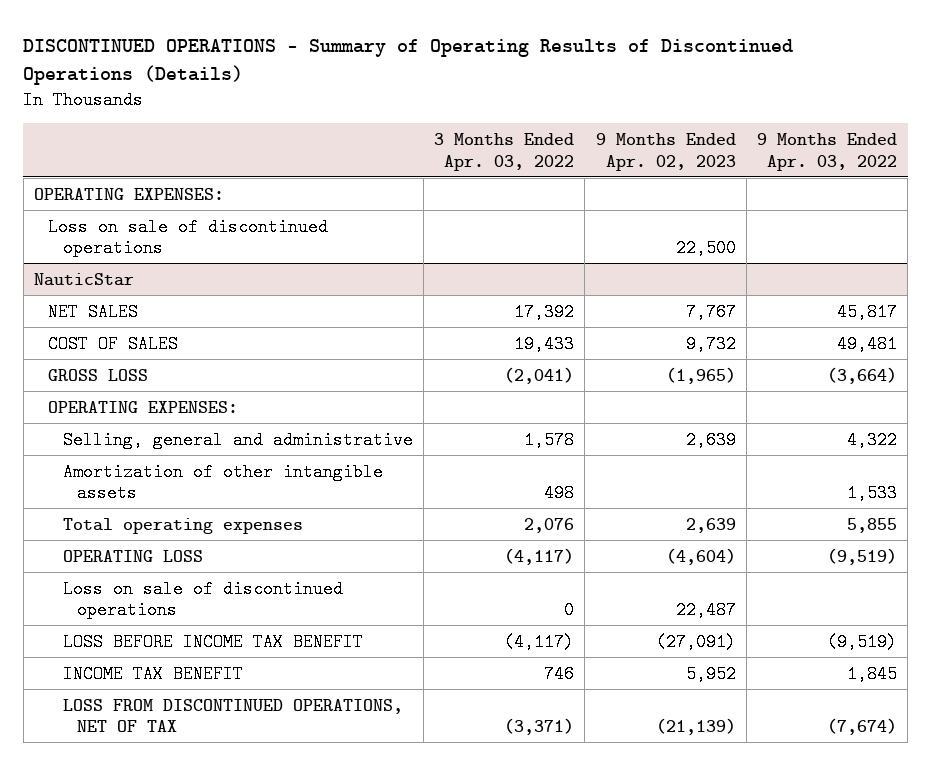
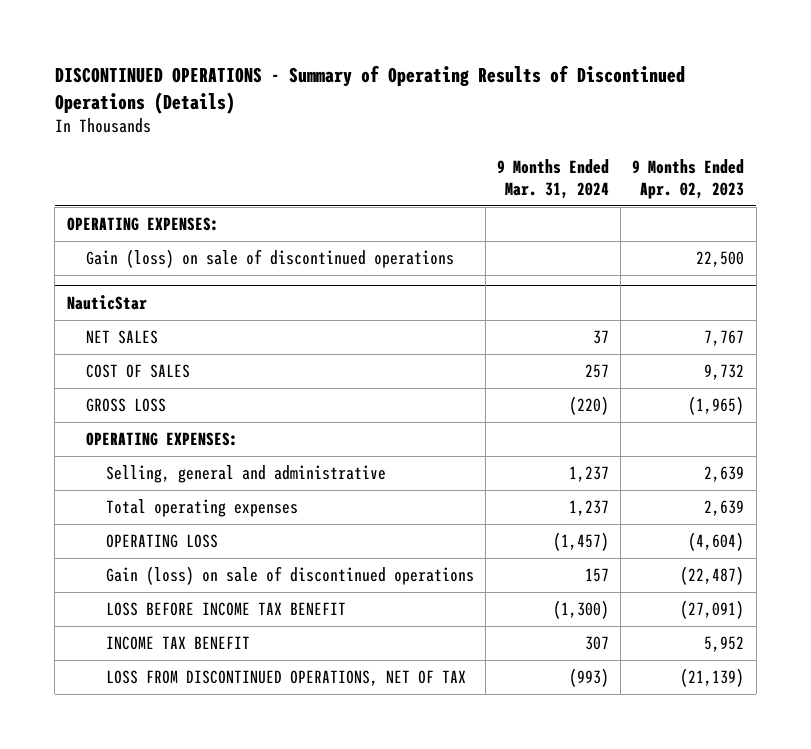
[434,133,575,171] 3 Months Ended Apr. 03, 2022 -> none
[757,133,898,171] 9 Months Ended Apr. 03, 2022 -> none
none -> [496,158,609,199] 9 Months Ended Mar. 31, 2024
[48,217,329,258] Loss on sale of discontinued operations -> [86,249,455,269] Gain (loss) on sale of discontinued operations
[62,462,383,503] Amortization of other intangible assets -> none
[62,579,343,620] Loss on sale of discontinued operations -> [105,566,474,586] Gain (loss) on sale of discontinued operations
[675,601,736,620] 22,487 -> [680,566,745,586] (22,487)

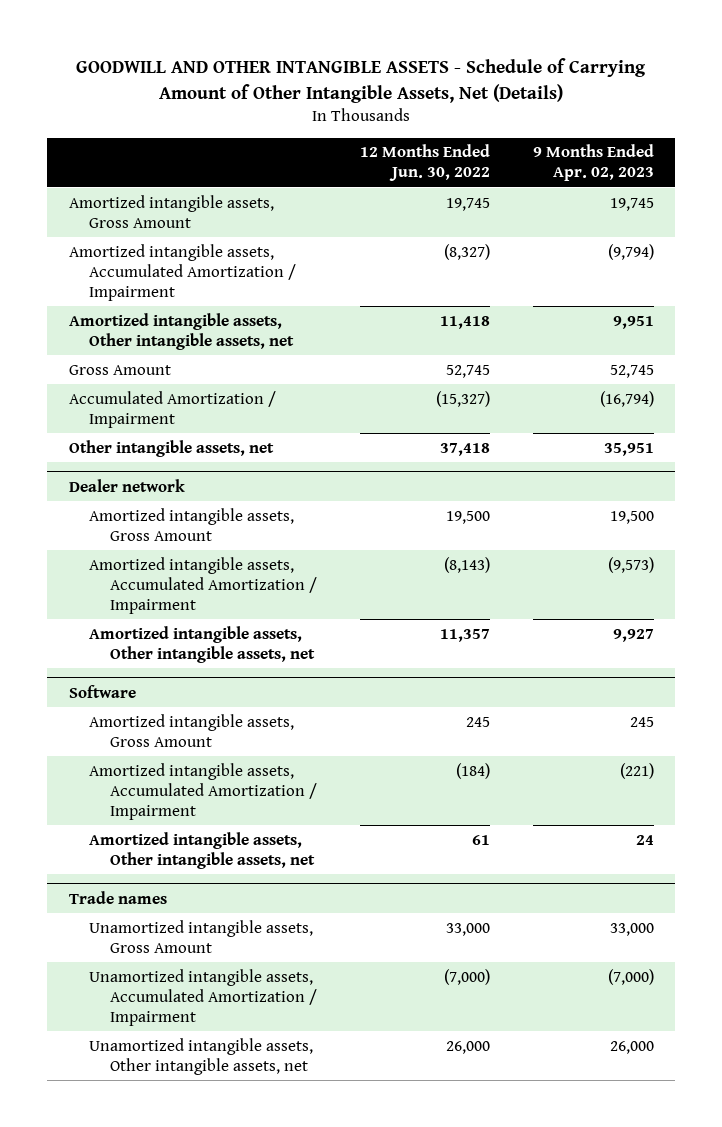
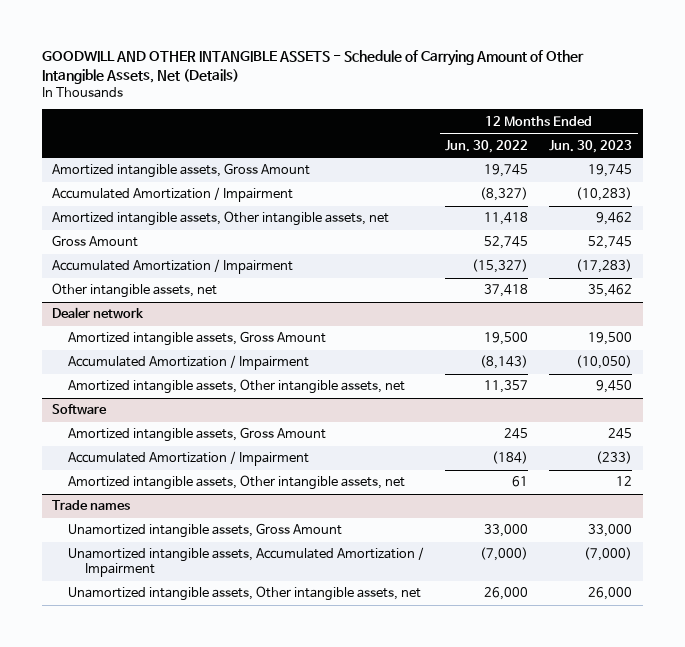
[532,144,654,182] 9 Months Ended Apr. 02, 2023 -> none
none -> [549,139,633,153] Jun. 30, 2023
[68,243,297,301] Amortized intangible assets, Accumulated Amortization / Impairment -> [52,187,294,203] Accumulated Amortization / Impairment
[89,556,318,614] Amortized intangible assets, Accumulated Amortization / Impairment -> [68,355,310,371] Accumulated Amortization / Impairment
[89,762,318,820] Amortized intangible assets, Accumulated Amortization / Impairment -> [68,451,310,467] Accumulated Amortization / Impairment

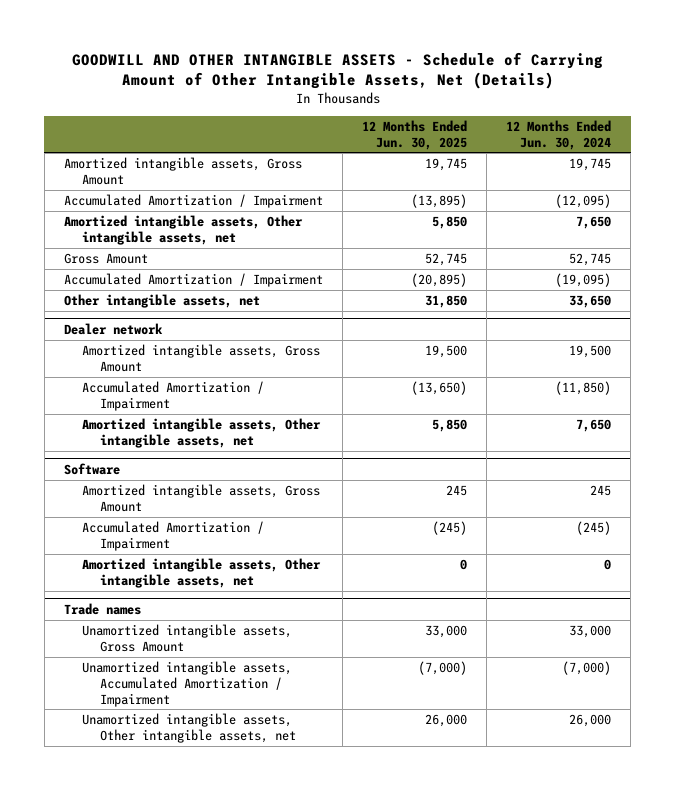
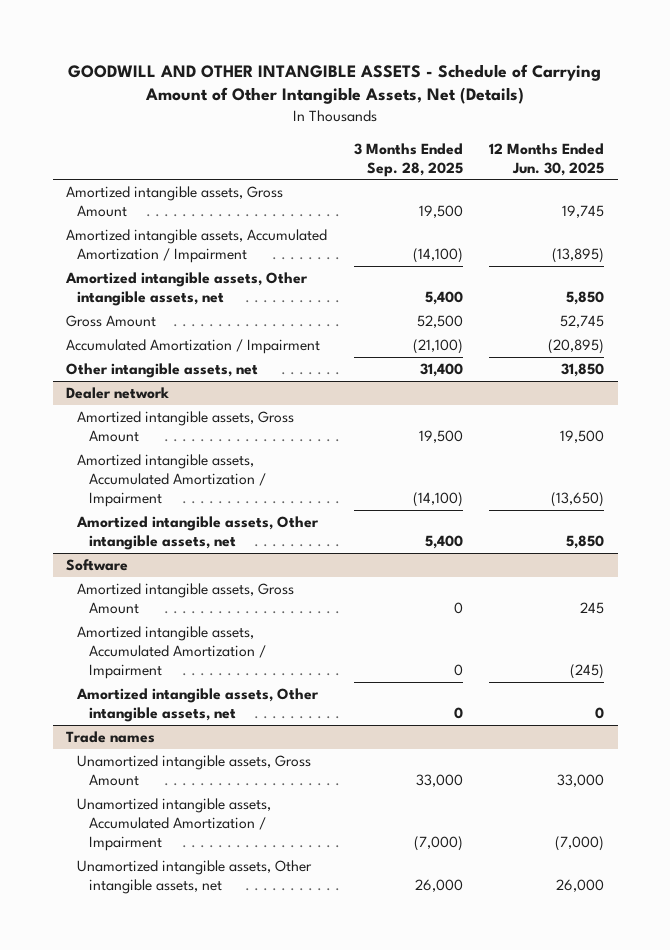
[506,119,612,150] 12 Months Ended Jun. 30, 2024 -> none
none -> [353,142,463,177] 3 Months Ended Sep. 28, 2025
[64,193,324,208] Accumulated Amortization / Impairment -> [65,228,327,263] Amortized intangible assets, Accumulated Amortization / Impairment
[81,380,264,411] Accumulated Amortization / Impairment -> [77,453,266,507] Amortized intangible assets, Accumulated Amortization / Impairment
[81,520,264,551] Accumulated Amortization / Impairment -> [77,625,266,679] Amortized intangible assets, Accumulated Amortization / Impairment

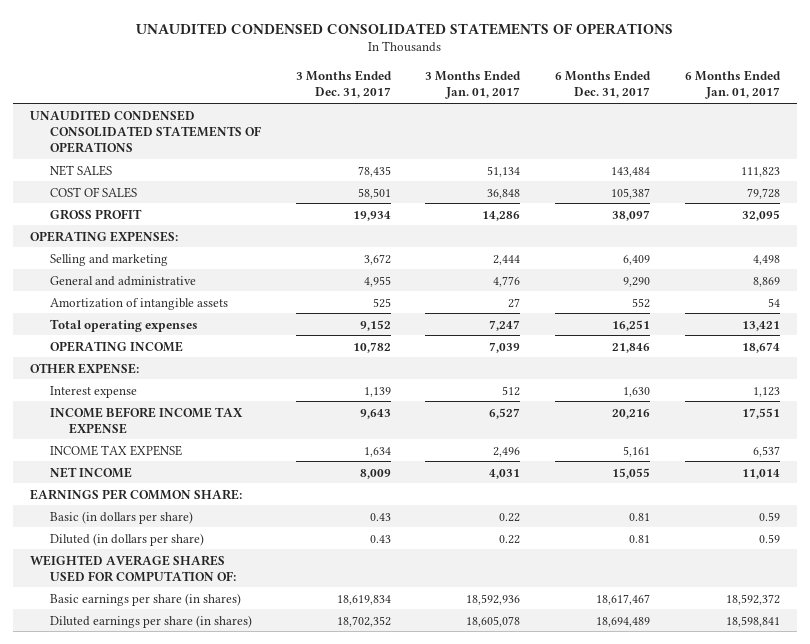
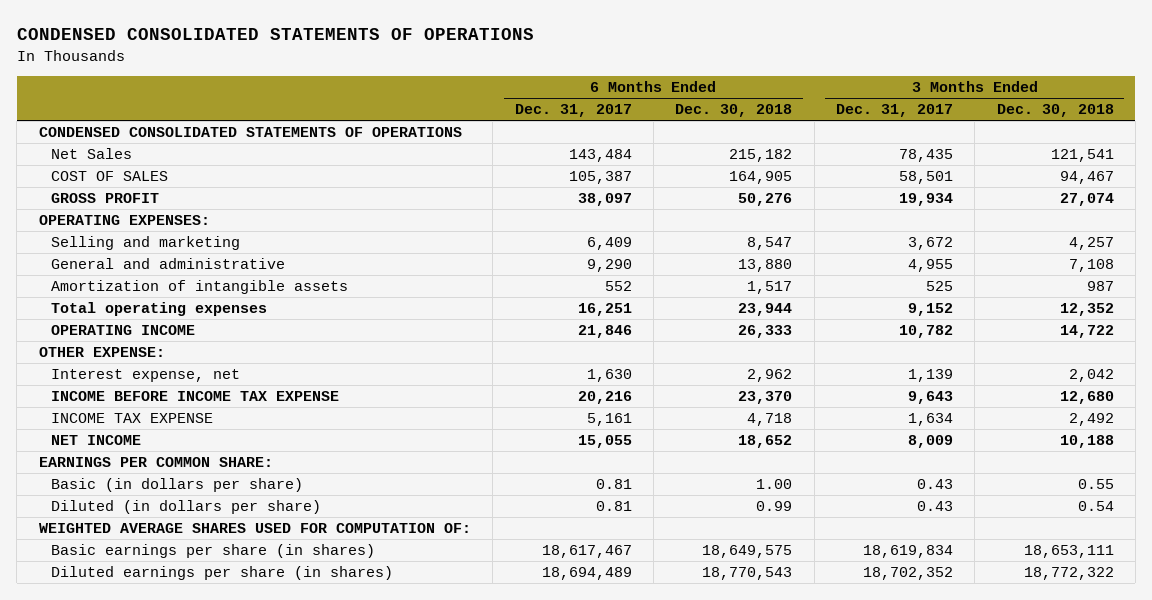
[136,22,674,35] UNAUDITED CONDENSED CONSOLIDATED STATEMENTS OF OPERATIONS -> [16,28,534,41] CONDENSED CONSOLIDATED STATEMENTS OF OPERATIONS
[425,70,522,100] 3 Months Ended Jan. 01, 2017 -> none
[684,70,781,100] 6 Months Ended Jan. 01, 2017 -> none
none -> [675,104,793,118] Dec. 30, 2018
none -> [996,104,1114,118] Dec. 30, 2018
[30,109,261,153] UNAUDITED CONDENSED CONSOLIDATED STATEMENTS OF OPERATIONS -> [38,127,462,138] CONDENSED CONSOLIDATED STATEMENTS OF OPERATIONS
[49,164,112,176] NET SALES -> [51,148,133,160] Net Sales
[49,385,137,398] Interest expense -> [51,369,241,383] Interest expense, net

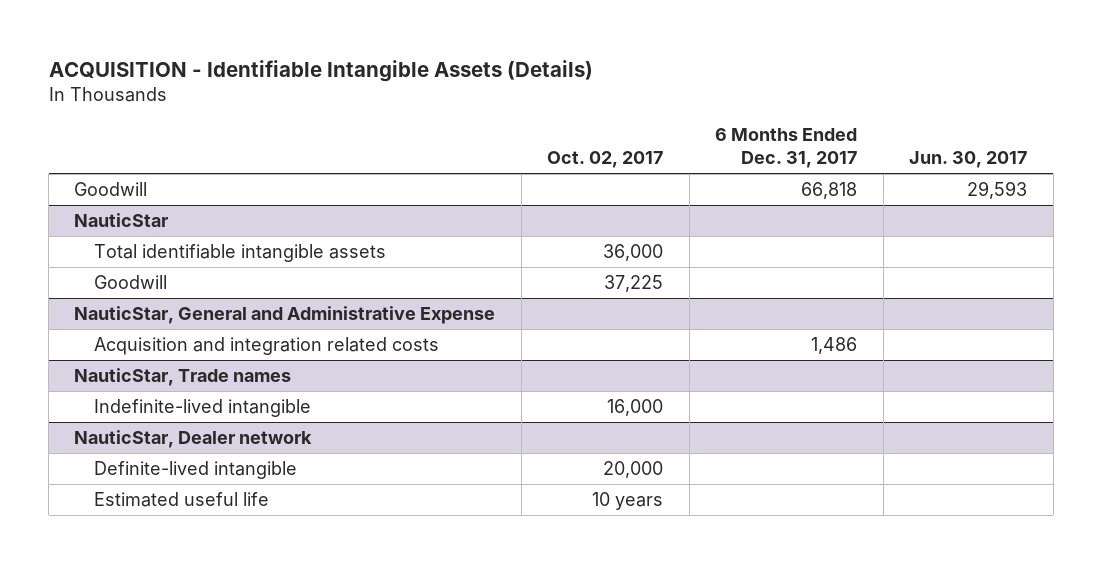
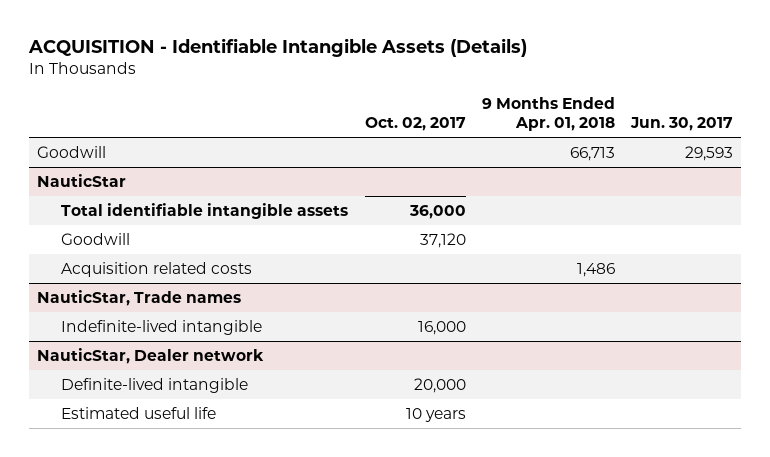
[715,128,858,168] 6 Months Ended Dec. 31, 2017 -> none
none -> [481,97,615,132] 9 Months Ended Apr. 01, 2018
[74,306,496,325] NauticStar, General and Administrative Expense -> none
[604,275,664,293] 37,225 -> [419,232,466,248] 37,120
[93,337,439,356] Acquisition and integration related costs -> [61,261,253,277] Acquisition related costs

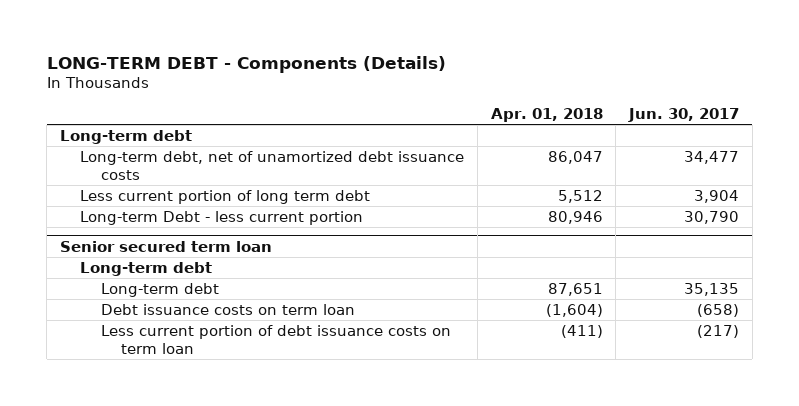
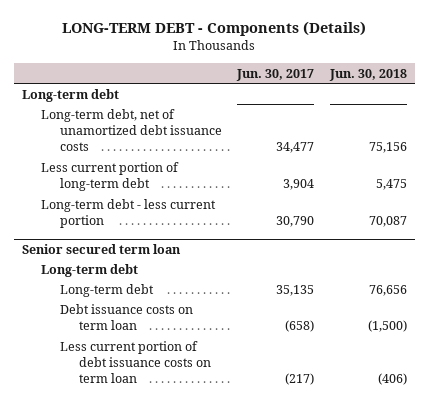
[490,107,603,122] Apr. 01, 2018 -> none
none -> [329,68,408,81] Jun. 30, 2018
[80,189,371,204] Less current portion of long term debt -> [40,161,179,192] Less current portion of long-term debt
[80,210,364,225] Long-term Debt - less current portion -> [40,198,216,229] Long-term debt - less current portion

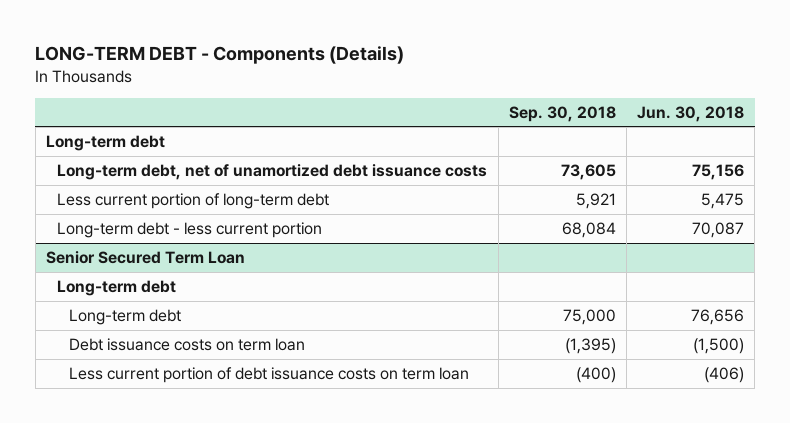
[236,68,315,81] Jun. 30, 2017 -> none
none -> [508,105,616,122] Sep. 30, 2018
[21,243,181,254] Senior secured term loan -> [45,250,245,264] Senior Secured Term Loan

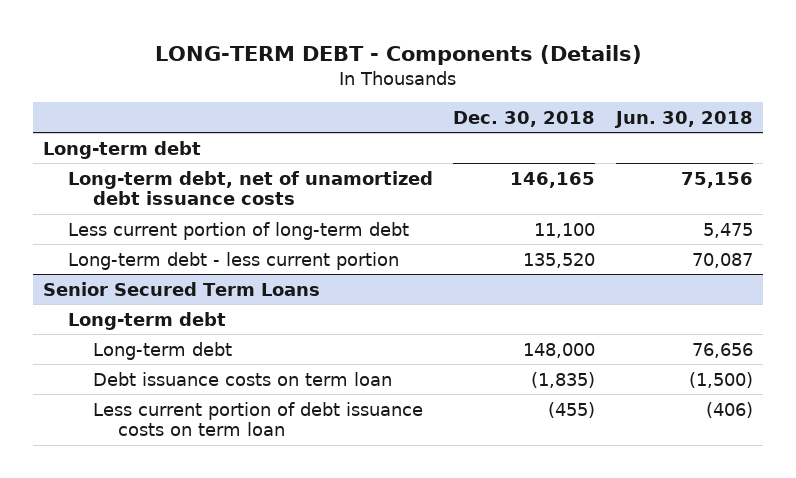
[508,105,616,122] Sep. 30, 2018 -> none
none -> [453,110,596,127] Dec. 30, 2018
[45,250,245,264] Senior Secured Term Loan -> [43,281,321,296] Senior Secured Term Loans

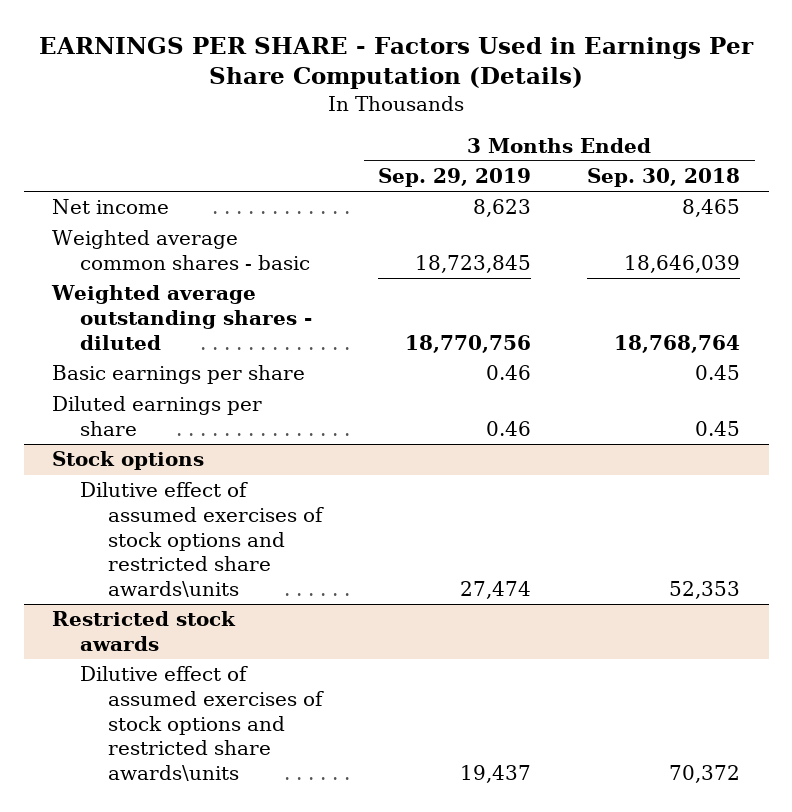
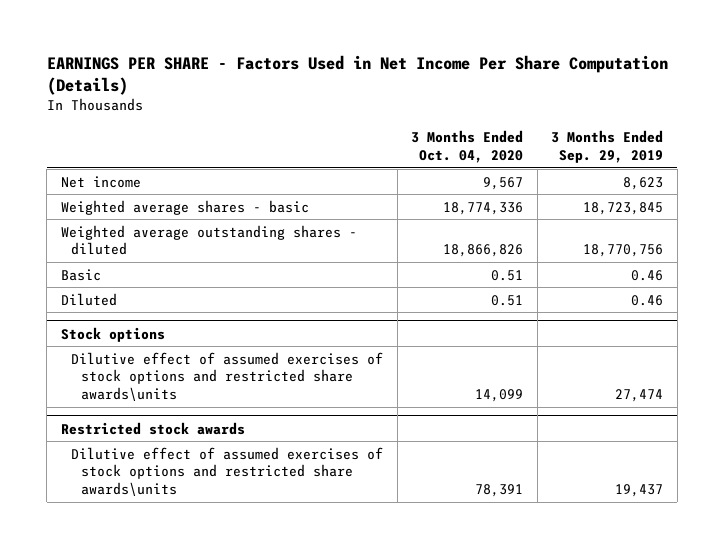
[39,37,755,90] EARNINGS PER SHARE - Factors Used in Earnings Per Share Computation (Details) -> [46,54,668,95] EARNINGS PER SHARE - Factors Used in Net Income Per Share Computation (Details)
[587,168,741,188] Sep. 30, 2018 -> none
none -> [411,130,524,163] 3 Months Ended Oct. 04, 2020
[51,230,310,271] Weighted average common shares - basic -> [60,199,309,215] Weighted average shares - basic
[51,365,305,385] Basic earnings per share -> [60,268,101,281] Basic
[51,396,262,437] Diluted earnings per share -> [60,292,117,306] Diluted

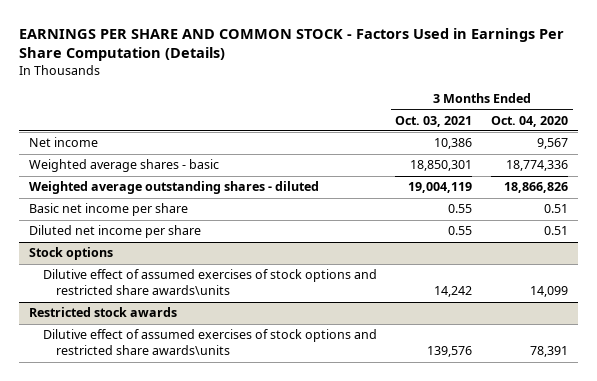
[46,54,668,95] EARNINGS PER SHARE - Factors Used in Net Income Per Share Computation (Details) -> [19,27,565,62] EARNINGS PER SHARE AND COMMON STOCK - Factors Used in Earnings Per Share Computation (Details)
[551,130,664,163] 3 Months Ended Sep. 29, 2019 -> none
none -> [395,115,473,127] Oct. 03, 2021
[60,268,101,281] Basic -> [28,203,188,217] Basic net income per share
[60,292,117,306] Diluted -> [28,225,201,239] Diluted net income per share

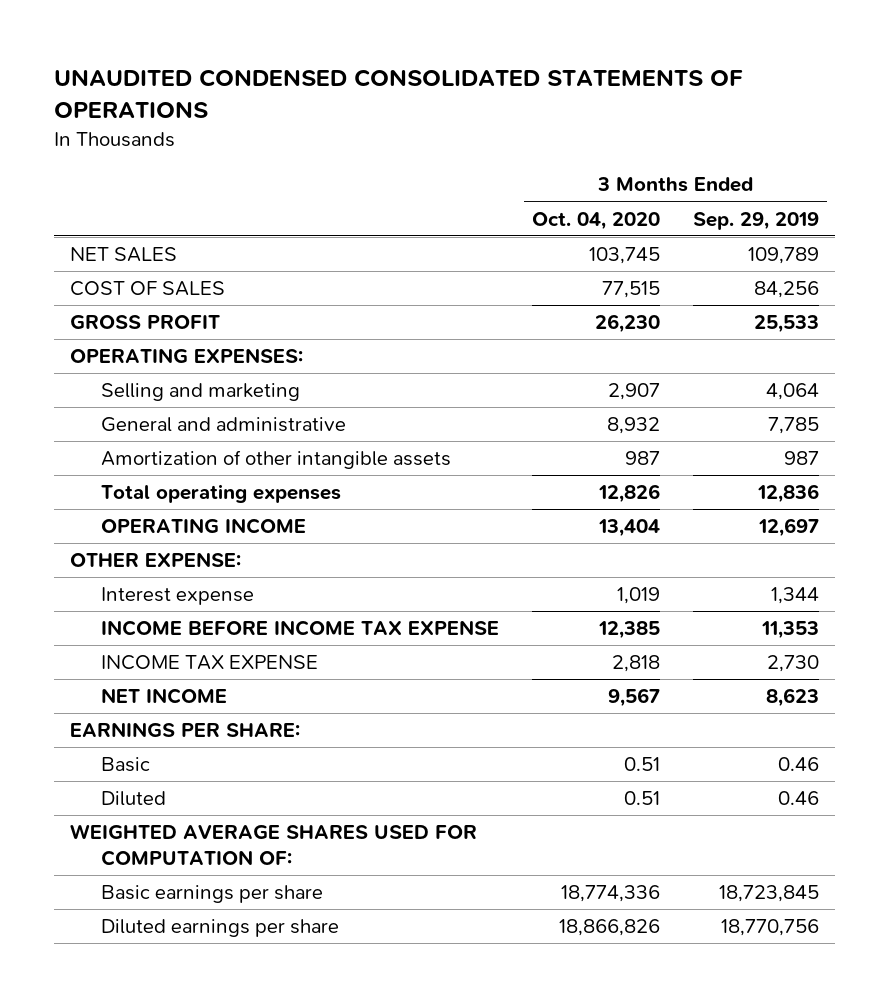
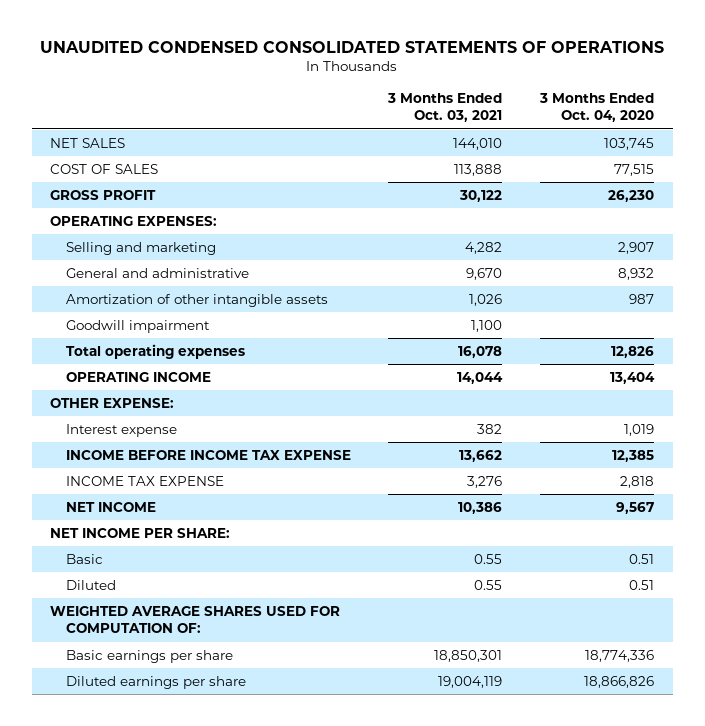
[693,211,820,230] Sep. 29, 2019 -> none
none -> [387,92,503,123] 3 Months Ended Oct. 03, 2021
none -> [65,319,210,333] Goodwill impairment
[70,722,301,738] EARNINGS PER SHARE: -> [50,527,231,538] NET INCOME PER SHARE:

